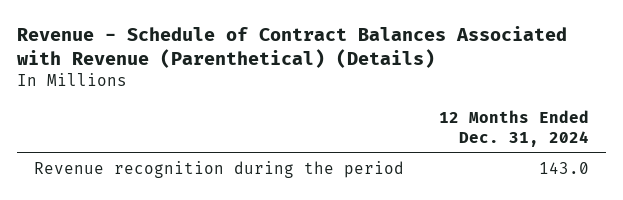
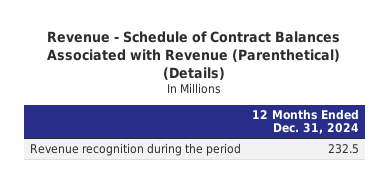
[539,161,590,174] 143.0 -> [328,144,360,155] 232.5

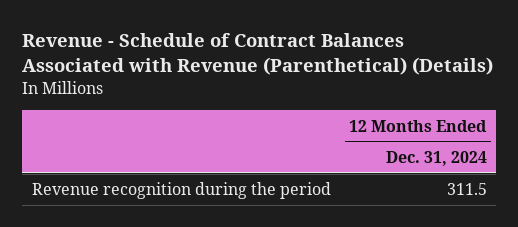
[328,144,360,155] 232.5 -> [446,183,487,196] 311.5

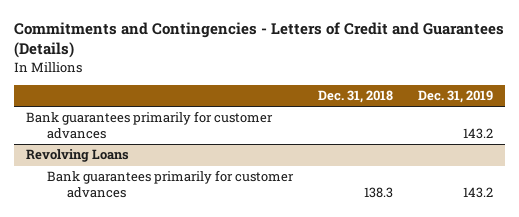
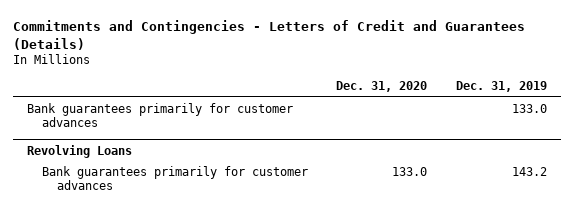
[317,90,393,104] Dec. 31, 2018 -> none
none -> [336,81,428,93] Dec. 31, 2020
[462,128,493,140] 143.2 -> [511,103,547,113] 133.0

